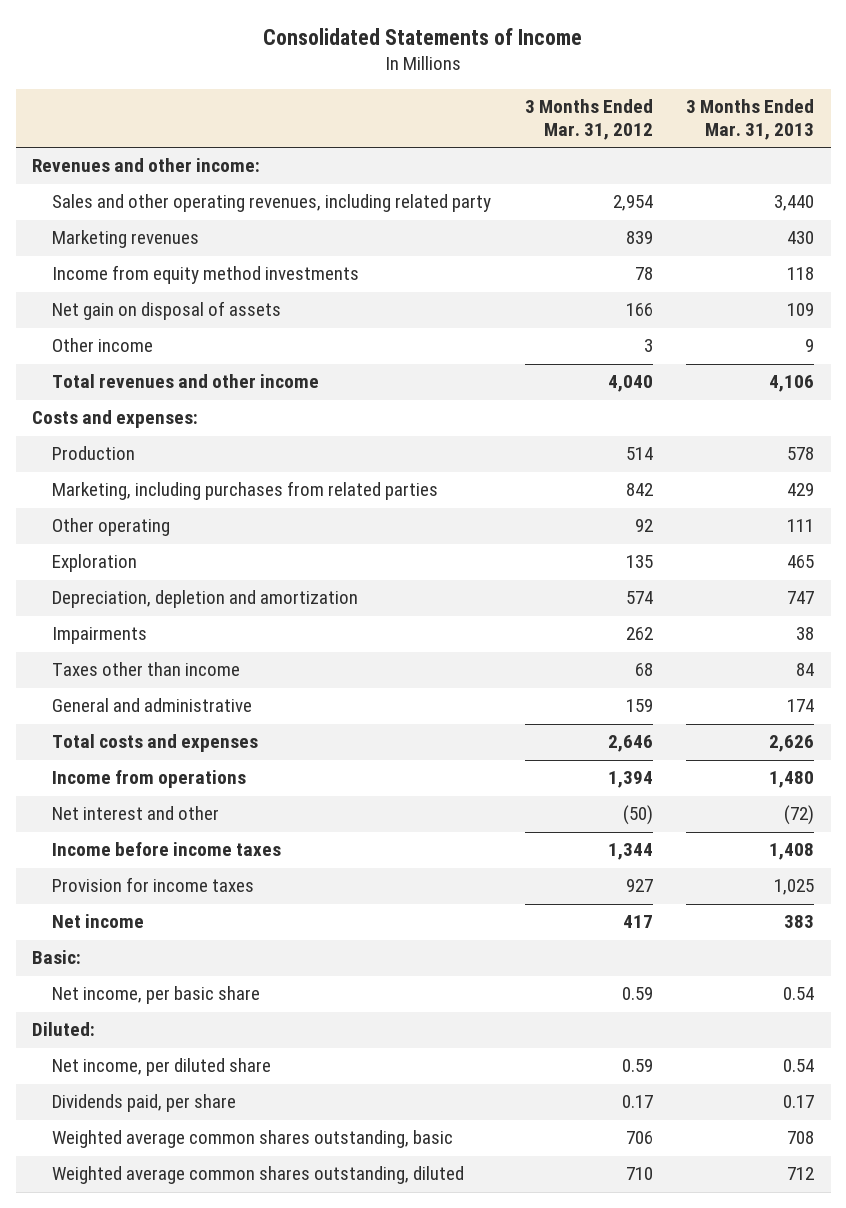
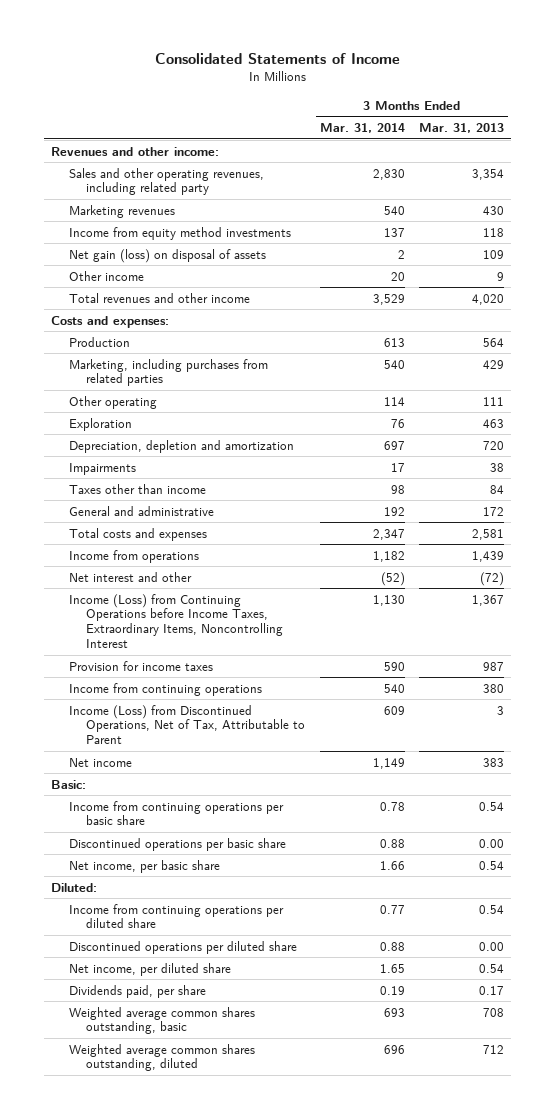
[524,99,653,140] 3 Months Ended Mar. 31, 2012 -> none
none -> [319,123,405,134] Mar. 31, 2014
[773,195,814,212] 3,440 -> [472,168,505,180] 3,354
[52,301,282,321] Net gain on disposal of assets -> [68,248,266,263] Net gain (loss) on disposal of assets
[768,375,814,393] 4,106 -> [472,293,505,305] 4,020
[786,447,814,461] 578 -> [483,337,505,347] 564
[786,555,814,569] 465 -> [483,418,505,428] 463
[786,591,814,605] 747 -> [483,440,505,450] 720
[786,699,814,713] 174 -> [483,506,505,516] 172
[768,735,814,753] 2,626 -> [472,528,505,540] 2,581
[768,771,814,789] 1,480 -> [472,550,505,562] 1,439
[52,842,282,857] Income before income taxes -> none
none -> [68,593,284,649] Income (Loss) from Continuing Operations before Income Taxes, Extraordinary Items, Noncontrolling Interest
[773,879,814,896] 1,025 -> [483,661,505,671] 987
none -> [68,682,262,696] Income from continuing operations
none -> [68,704,306,745] Income (Loss) from Discontinued Operations, Net of Tax, Attributable to Parent
none -> [68,800,284,826] Income from continuing operations per basic share
none -> [68,837,286,851] Discontinued operations per basic share
none -> [68,903,284,929] Income from continuing operations per diluted share
none -> [68,940,297,954] Discontinued operations per diluted share

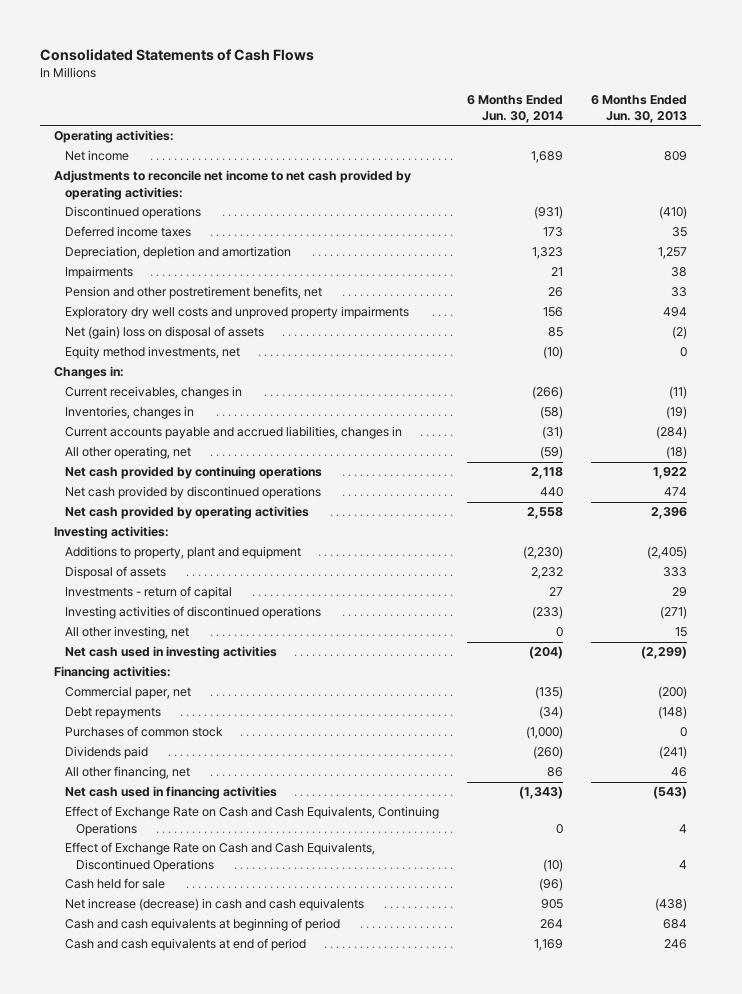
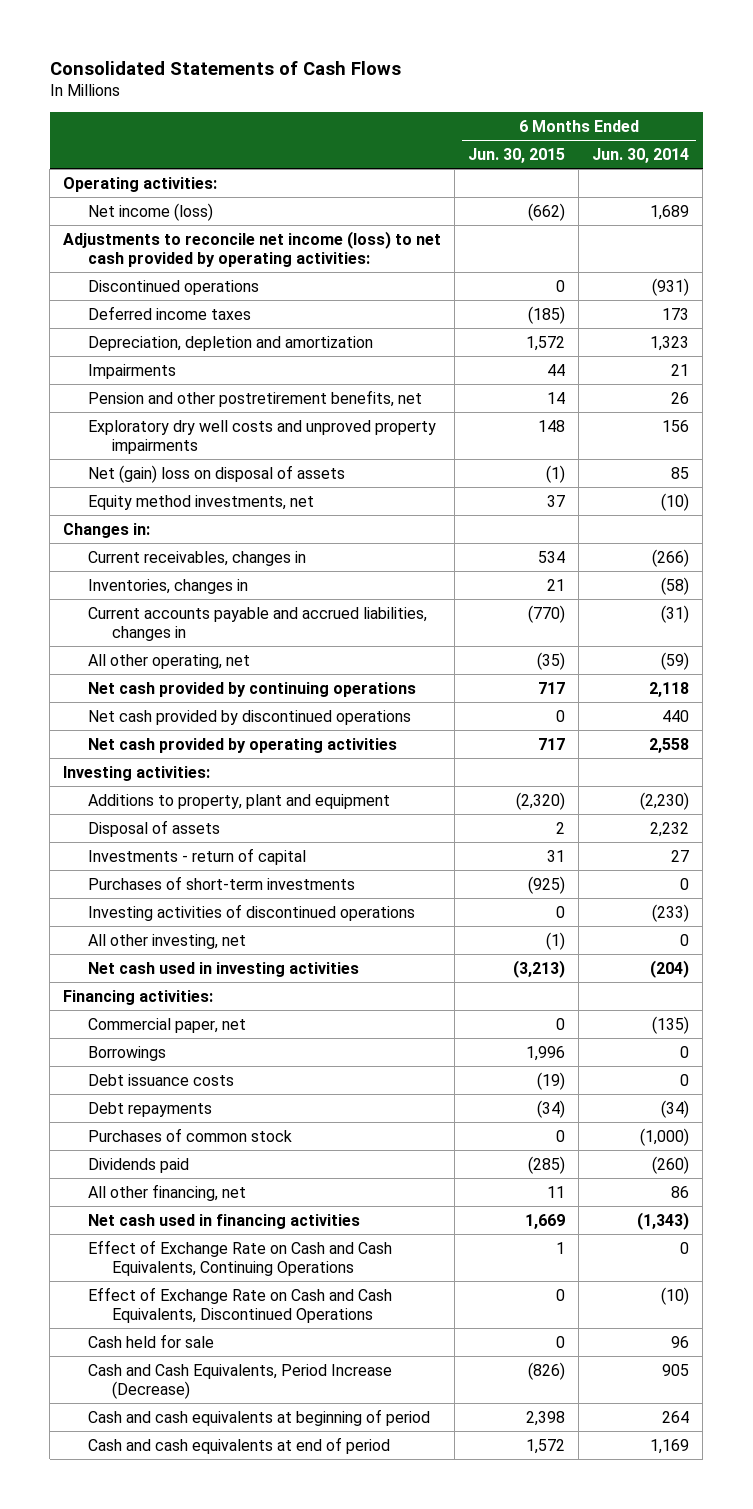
[591,94,688,123] 6 Months Ended Jun. 30, 2013 -> none
none -> [468,147,566,163] Jun. 30, 2015
[64,150,129,162] Net income -> [87,202,213,221] Net income (loss)
[54,170,412,200] Adjustments to reconcile net income to net cash provided by operating activities: -> [63,230,442,267] Adjustments to reconcile net income (loss) to net cash provided by operating activities:
none -> [87,875,355,890] Purchases of short-term investments
none -> [87,1045,166,1061] Borrowings
none -> [87,1073,234,1086] Debt issuance costs
[539,878,564,892] (96) -> [671,1335,690,1348] 96
[64,898,364,912] Net increase (decrease) in cash and cash equivalents -> [87,1363,392,1399] Cash and Cash Equivalents, Period Increase (Decrease)

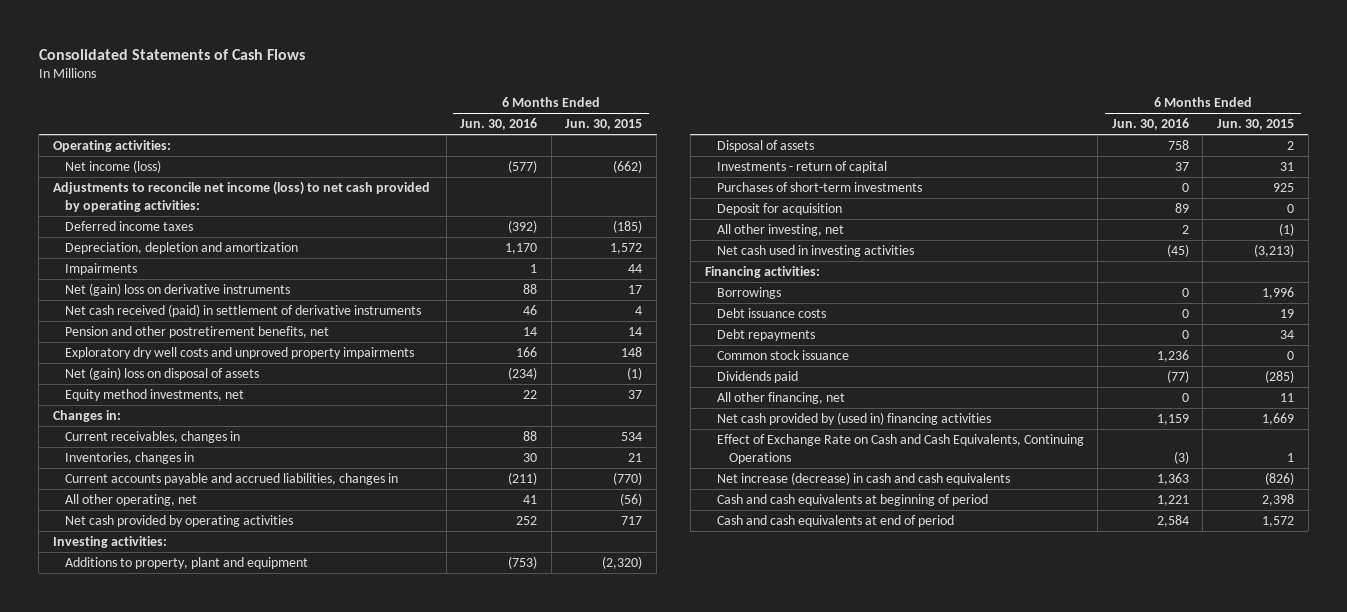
[592,147,690,163] Jun. 30, 2014 -> none
none -> [460,118,538,131] Jun. 30, 2016
[87,279,259,295] Discontinued operations -> none
none -> [65,282,291,296] Net (gain) loss on derivative instruments
none -> [65,303,422,317] Net cash received (paid) in settlement of derivative instruments
[87,681,416,697] Net cash provided by continuing operations -> none
[87,709,411,725] Net cash provided by discontinued operations -> none
[537,651,566,670] (35) -> [620,492,643,506] (56)
[87,903,415,921] Investing activities of discontinued operations -> none
[528,875,566,894] (925) -> [1272,182,1294,192] 925
none -> [716,202,842,215] Deposit for acquisition
[87,1017,246,1033] Commercial paper, net -> none
[87,1127,292,1142] Purchases of common stock -> none
[537,1071,566,1090] (19) -> [1279,308,1294,318] 19
[537,1099,566,1118] (34) -> [1279,329,1294,339] 34
none -> [716,349,849,360] Common stock issuance
[87,1213,360,1229] Net cash used in financing activities -> [716,411,991,425] Net cash provided by (used in) financing activities
[87,1286,392,1323] Effect of Exchange Rate on Cash and Cash Equivalents, Discontinued Operations -> none
[87,1333,214,1348] Cash held for sale -> none
[87,1363,392,1399] Cash and Cash Equivalents, Period Increase (Decrease) -> [716,471,1010,485] Net increase (decrease) in cash and cash equivalents

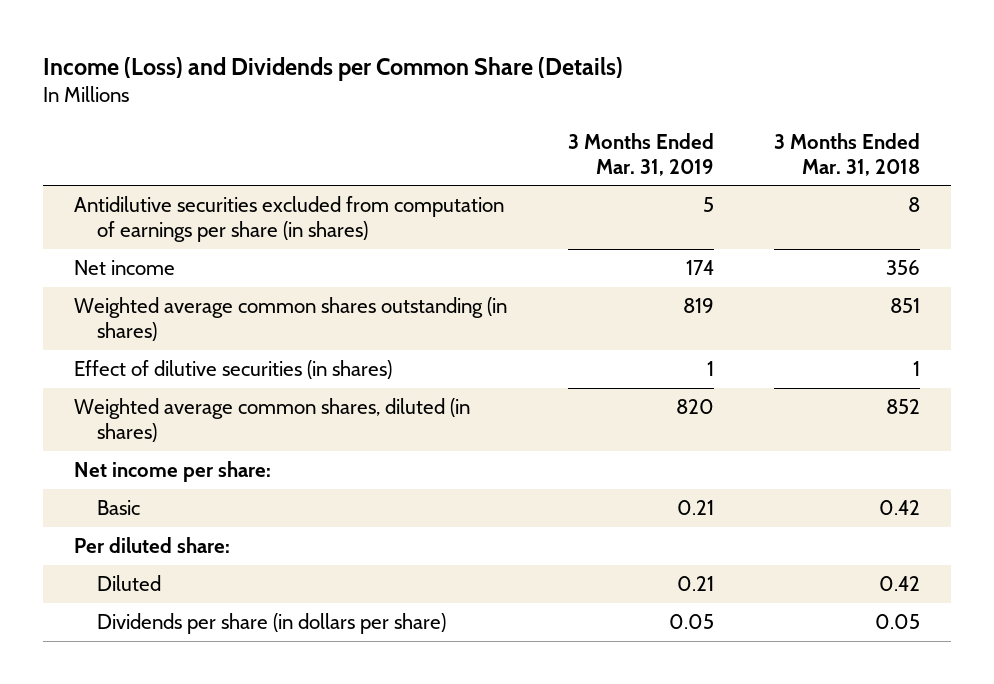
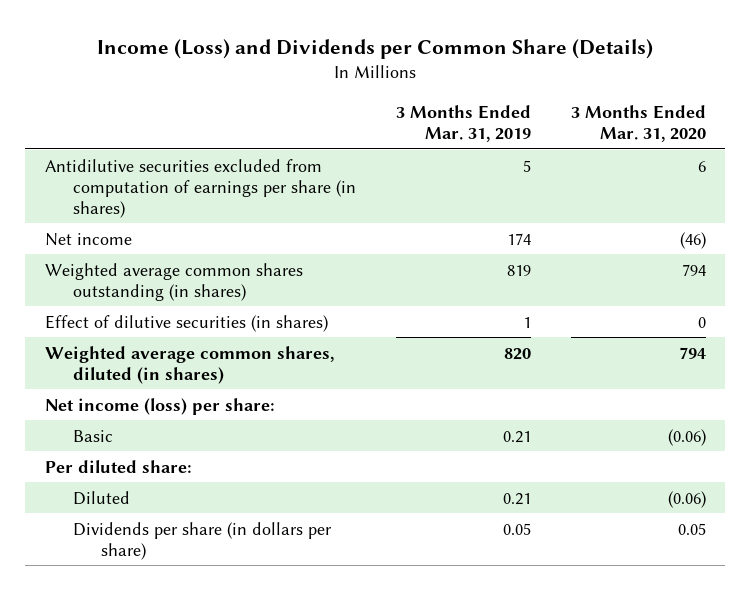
[774,132,921,176] 3 Months Ended Mar. 31, 2018 -> none
none -> [570,105,706,143] 3 Months Ended Mar. 31, 2020
[73,461,271,483] Net income per share: -> [45,397,276,415] Net income (loss) per share:

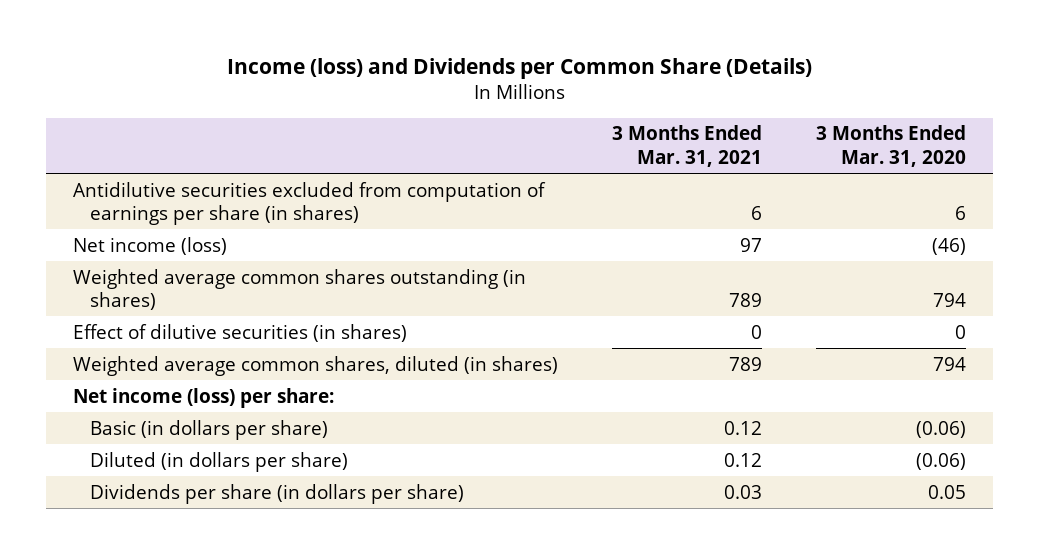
[97,38,654,59] Income (Loss) and Dividends per Common Share (Details) -> [226,58,812,80] Income (loss) and Dividends per Common Share (Details)
[395,105,531,143] 3 Months Ended Mar. 31, 2019 -> none
none -> [612,125,763,167] 3 Months Ended Mar. 31, 2021
[45,232,133,246] Net income -> [72,236,227,255] Net income (loss)
[45,459,193,473] Per diluted share: -> none
[73,429,114,442] Basic -> [89,419,328,440] Basic (in dollars per share)
[73,490,131,505] Diluted -> [89,451,348,472] Diluted (in dollars per share)

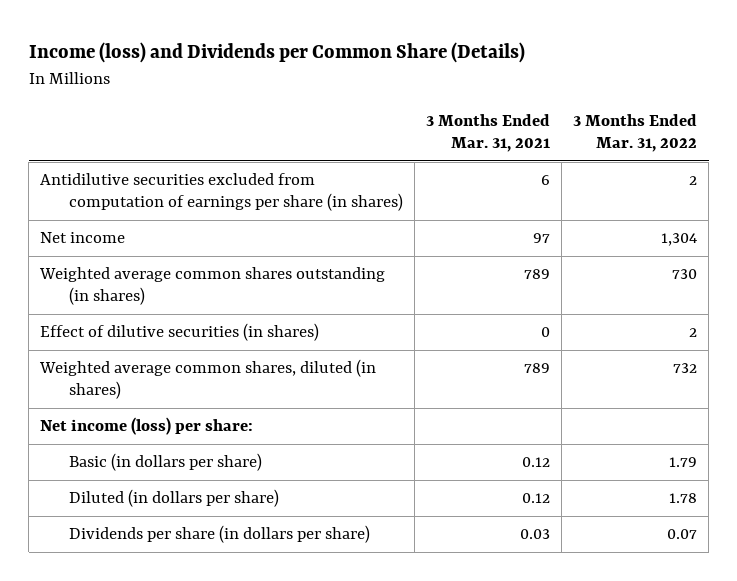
[816,125,967,167] 3 Months Ended Mar. 31, 2020 -> none
none -> [573,114,698,153] 3 Months Ended Mar. 31, 2022
[72,236,227,255] Net income (loss) -> [40,232,126,244] Net income

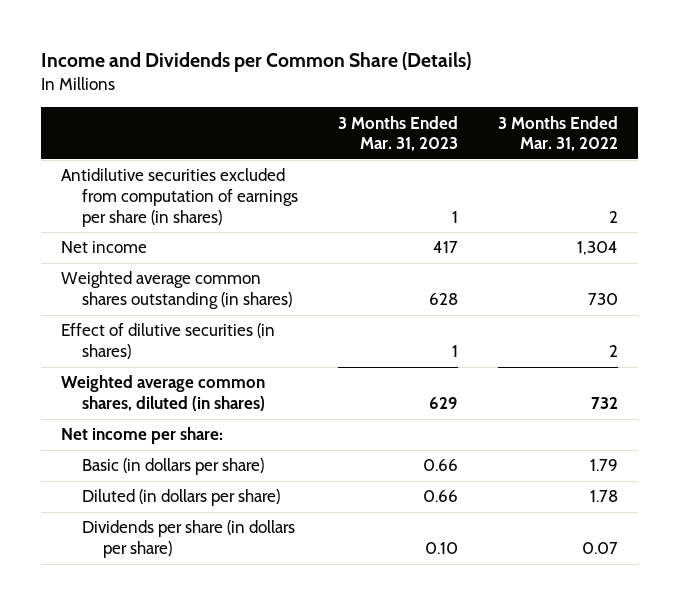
[28,42,525,64] Income (loss) and Dividends per Common Share (Details) -> [40,52,471,73] Income and Dividends per Common Share (Details)
[426,114,551,153] 3 Months Ended Mar. 31, 2021 -> none
none -> [337,115,458,152] 3 Months Ended Mar. 31, 2023
[40,417,254,436] Net income (loss) per share: -> [60,427,223,445] Net income per share:

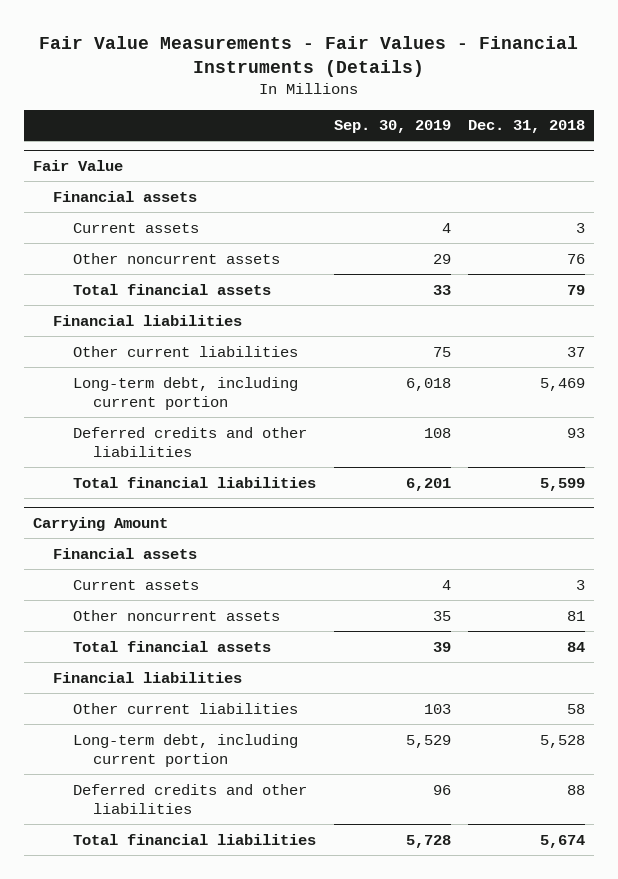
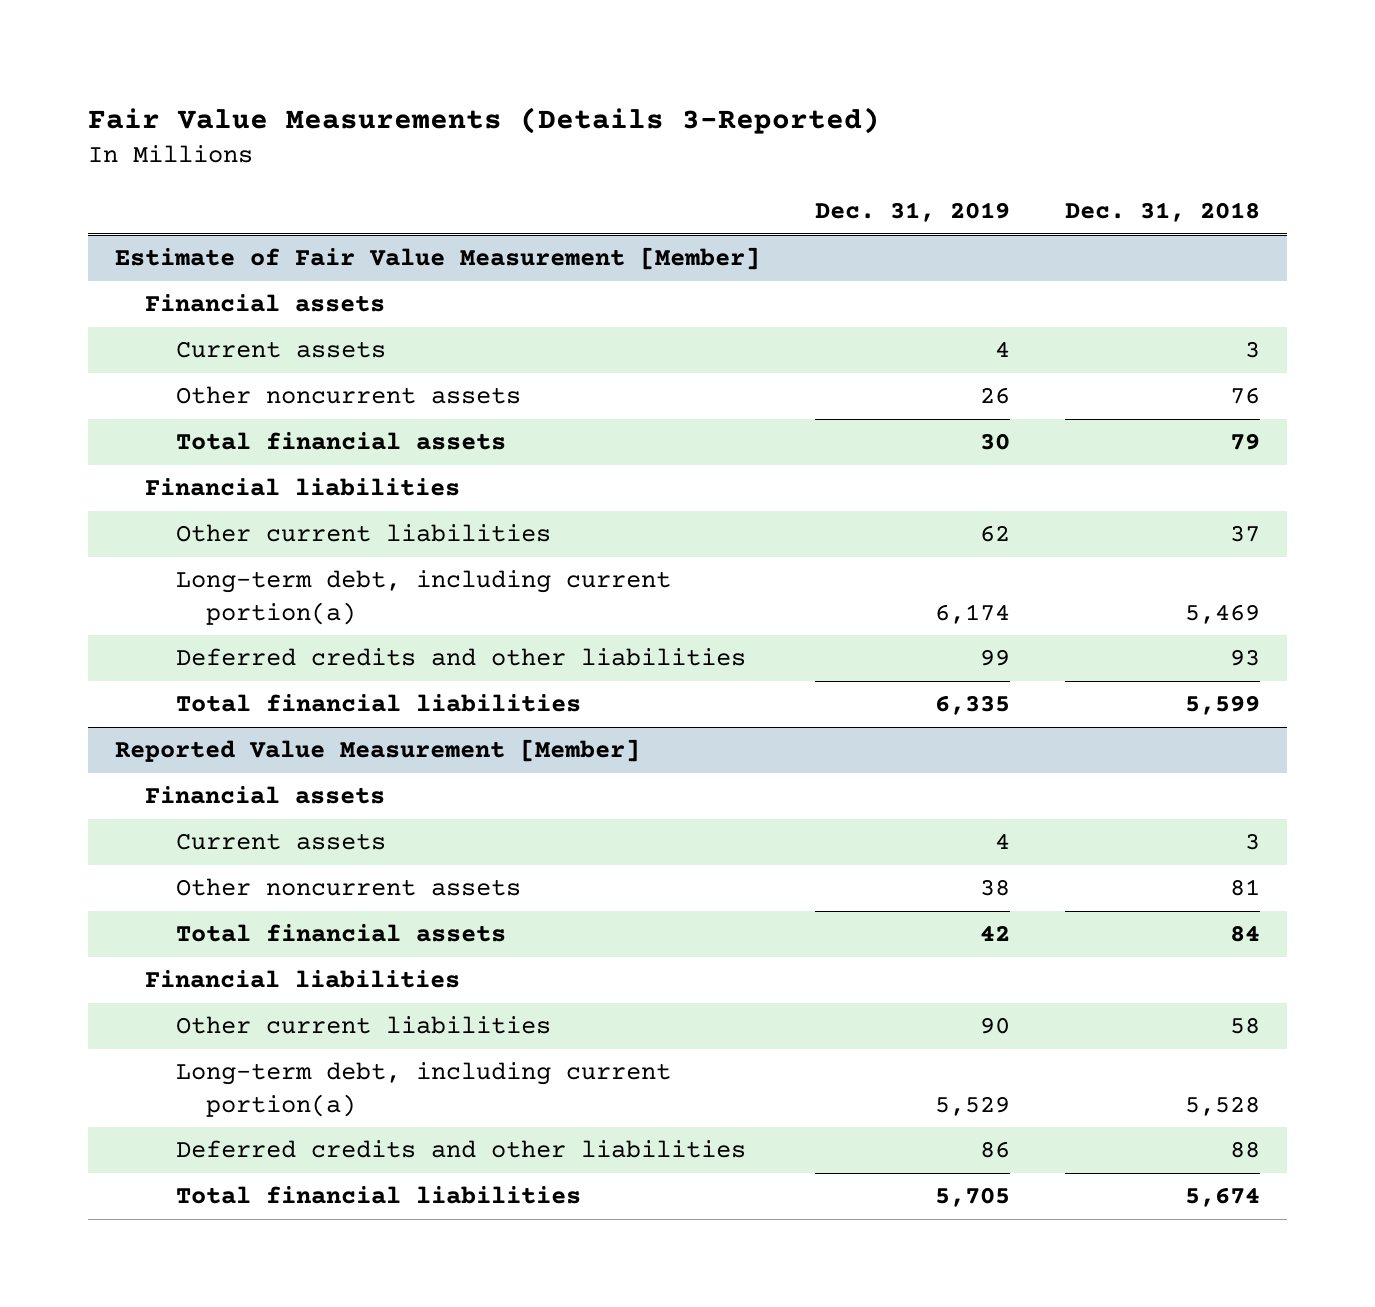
[39,35,579,77] Fair Value Measurements - Fair Values - Financial Instruments (Details) -> [87,106,880,134] Fair Value Measurements (Details 3-Reported)
[333,120,451,134] Sep. 30, 2019 -> none
none -> [814,202,1010,223] Dec. 31, 2019
[33,160,124,172] Fair Value -> [115,247,761,271] Estimate of Fair Value Measurement [Member]
[73,376,299,410] Long-term debt, including current portion -> [175,570,671,625] Long-term debt, including current portion(a)
[33,517,169,532] Carrying Amount -> [115,739,641,763] Reported Value Measurement [Member]
[73,733,299,767] Long-term debt, including current portion -> [175,1062,671,1117] Long-term debt, including current portion(a)

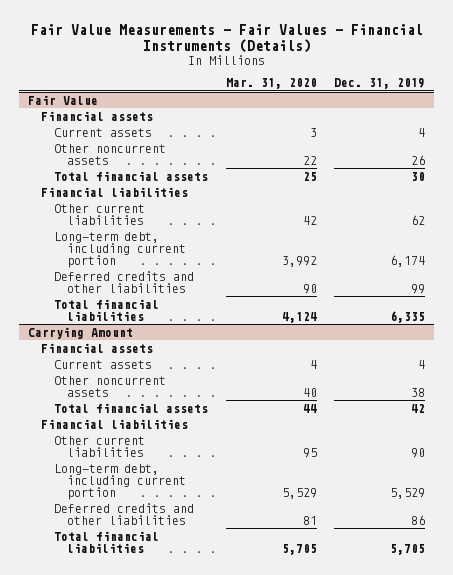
[87,106,880,134] Fair Value Measurements (Details 3-Reported) -> [30,24,423,53] Fair Value Measurements - Fair Values - Financial Instruments (Details)
[1064,202,1260,223] Dec. 31, 2018 -> none
none -> [225,78,317,90] Mar. 31, 2020
[115,247,761,271] Estimate of Fair Value Measurement [Member] -> [28,94,99,105] Fair Value
[175,570,671,625] Long-term debt, including current portion(a) -> [53,231,186,268] Long-term debt, including current portion
[115,739,641,763] Reported Value Measurement [Member] -> [28,326,134,339] Carrying Amount
[175,1062,671,1117] Long-term debt, including current portion(a) -> [53,463,186,500] Long-term debt, including current portion

